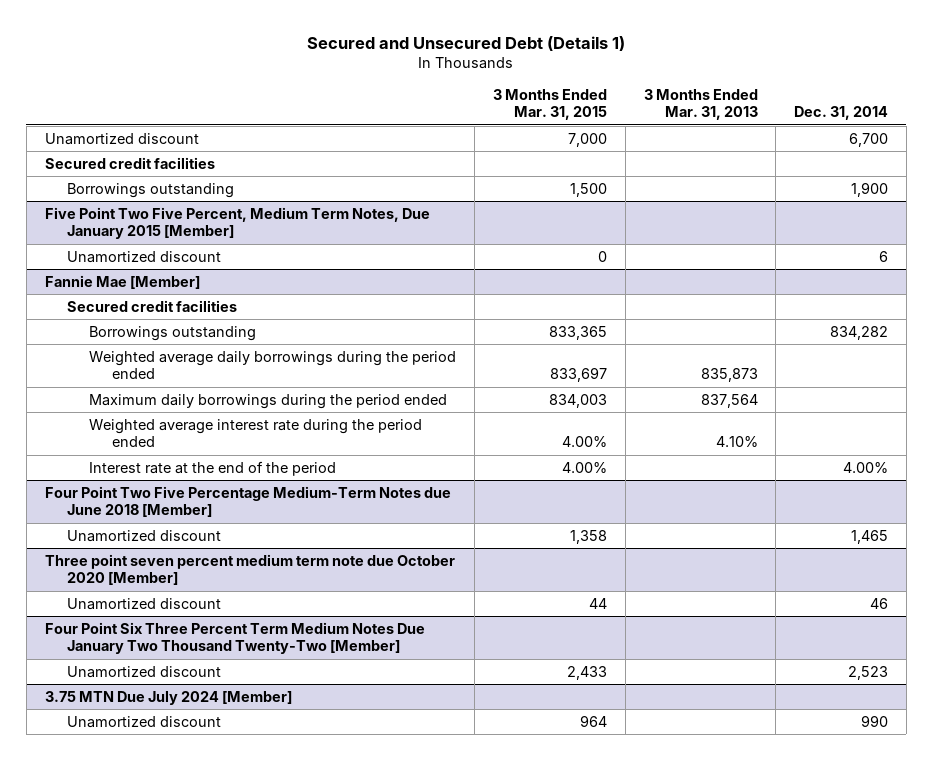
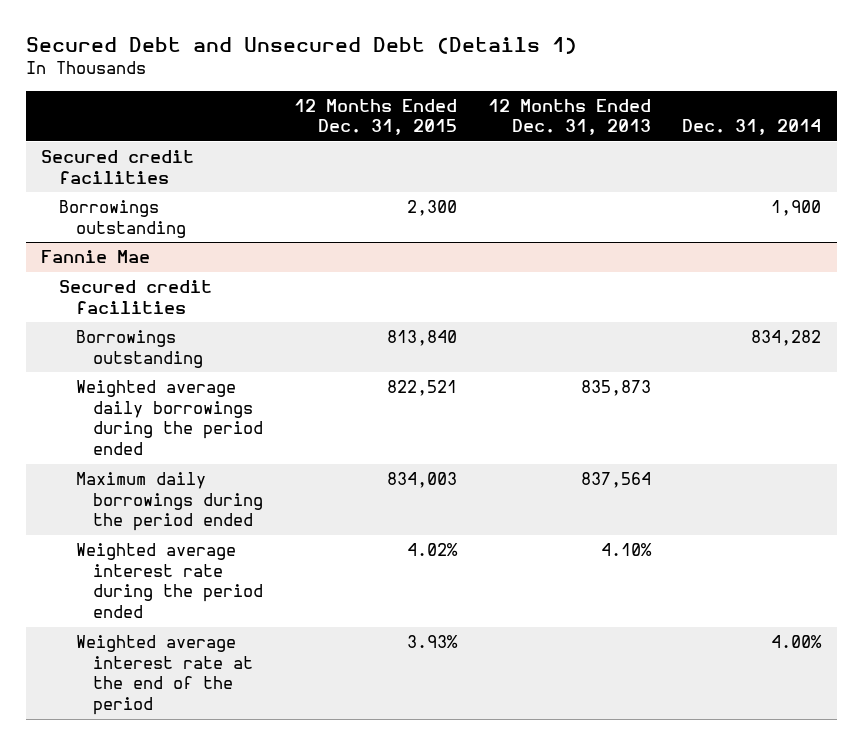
[307,35,626,51] Secured and Unsecured Debt (Details 1) -> [25,36,577,54] Secured Debt and Unsecured Debt (Details 1)
[492,88,607,121] 3 Months Ended Mar. 31, 2015 -> none
[643,88,758,121] 3 Months Ended Mar. 31, 2013 -> none
none -> [294,98,458,136] 12 Months Ended Dec. 31, 2015
none -> [488,98,652,136] 12 Months Ended Dec. 31, 2013
[44,132,199,145] Unamortized discount -> none
[44,206,430,240] Five Point Two Five Percent, Medium Term Notes, Due January 2015 [Member] -> none
[67,250,222,263] Unamortized discount -> none
[44,274,200,289] Fannie Mae [Member] -> [41,250,151,264] Fannie Mae
[44,485,451,518] Four Point Two Five Percentage Medium-Term Notes due June 2018 [Member] -> none
[67,529,222,542] Unamortized discount -> none
[44,553,455,586] Three point seven percent medium term note due October 2020 [Member] -> none
[67,597,222,610] Unamortized discount -> none
[44,621,425,655] Four Point Six Three Percent Term Medium Notes Due January Two Thousand Twenty-Two [Member] -> none
[67,665,222,678] Unamortized discount -> none
[44,690,292,705] 3.75 MTN Due July 2024 [Member] -> none
[67,715,222,728] Unamortized discount -> none
[89,460,337,476] Interest rate at the end of the period -> [75,635,254,716] Weighted average interest rate at the end of the period

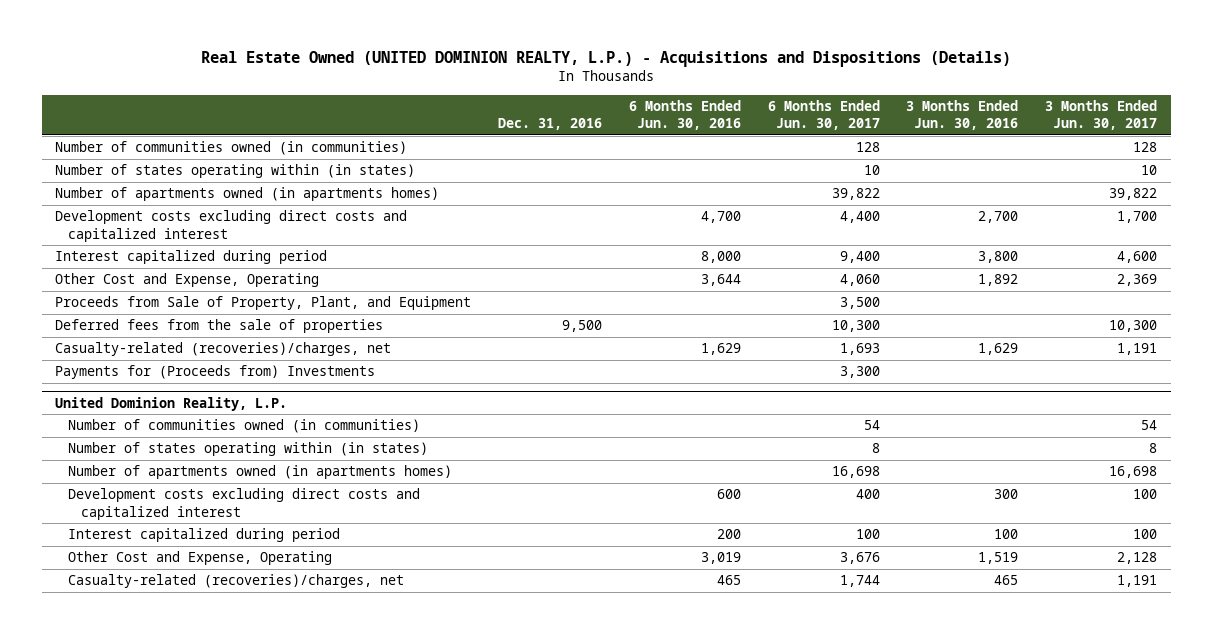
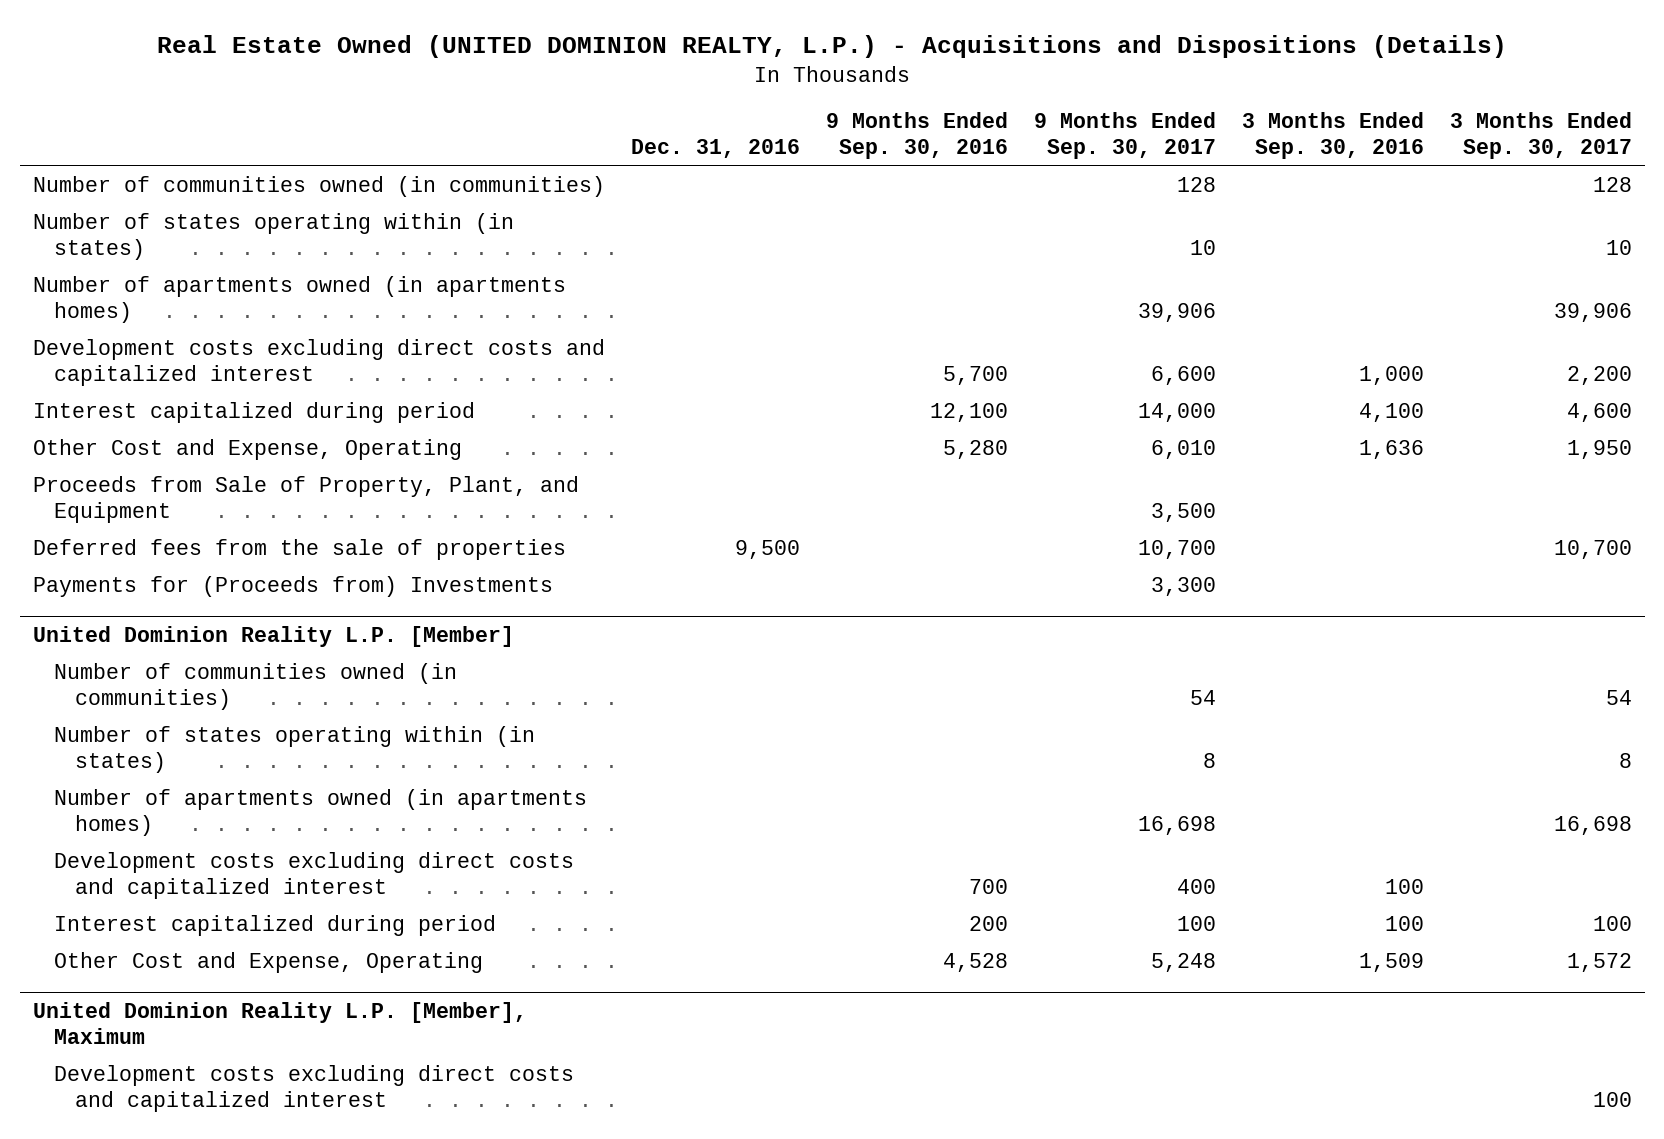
[628,99,741,131] 6 Months Ended Jun. 30, 2016 -> none
[767,99,880,131] 6 Months Ended Jun. 30, 2017 -> none
[906,99,1019,131] 3 Months Ended Jun. 30, 2016 -> none
[1045,99,1158,131] 3 Months Ended Jun. 30, 2017 -> none
none -> [825,112,1008,160] 9 Months Ended Sep. 30, 2016
none -> [1033,112,1216,160] 9 Months Ended Sep. 30, 2017
none -> [1241,112,1424,160] 3 Months Ended Sep. 30, 2016
none -> [1449,112,1632,160] 3 Months Ended Sep. 30, 2017
[55,342,392,357] Casualty-related (recoveries)/charges, net -> none
[55,396,288,411] United Dominion Reality, L.P. -> [32,626,514,648] United Dominion Reality L.P. [Member]
[67,574,404,589] Casualty-related (recoveries)/charges, net -> none
none -> [32,1002,527,1045] United Dominion Reality L.P. [Member], Maximum
none -> [53,1065,574,1113] Development costs excluding direct costs and capitalized interest

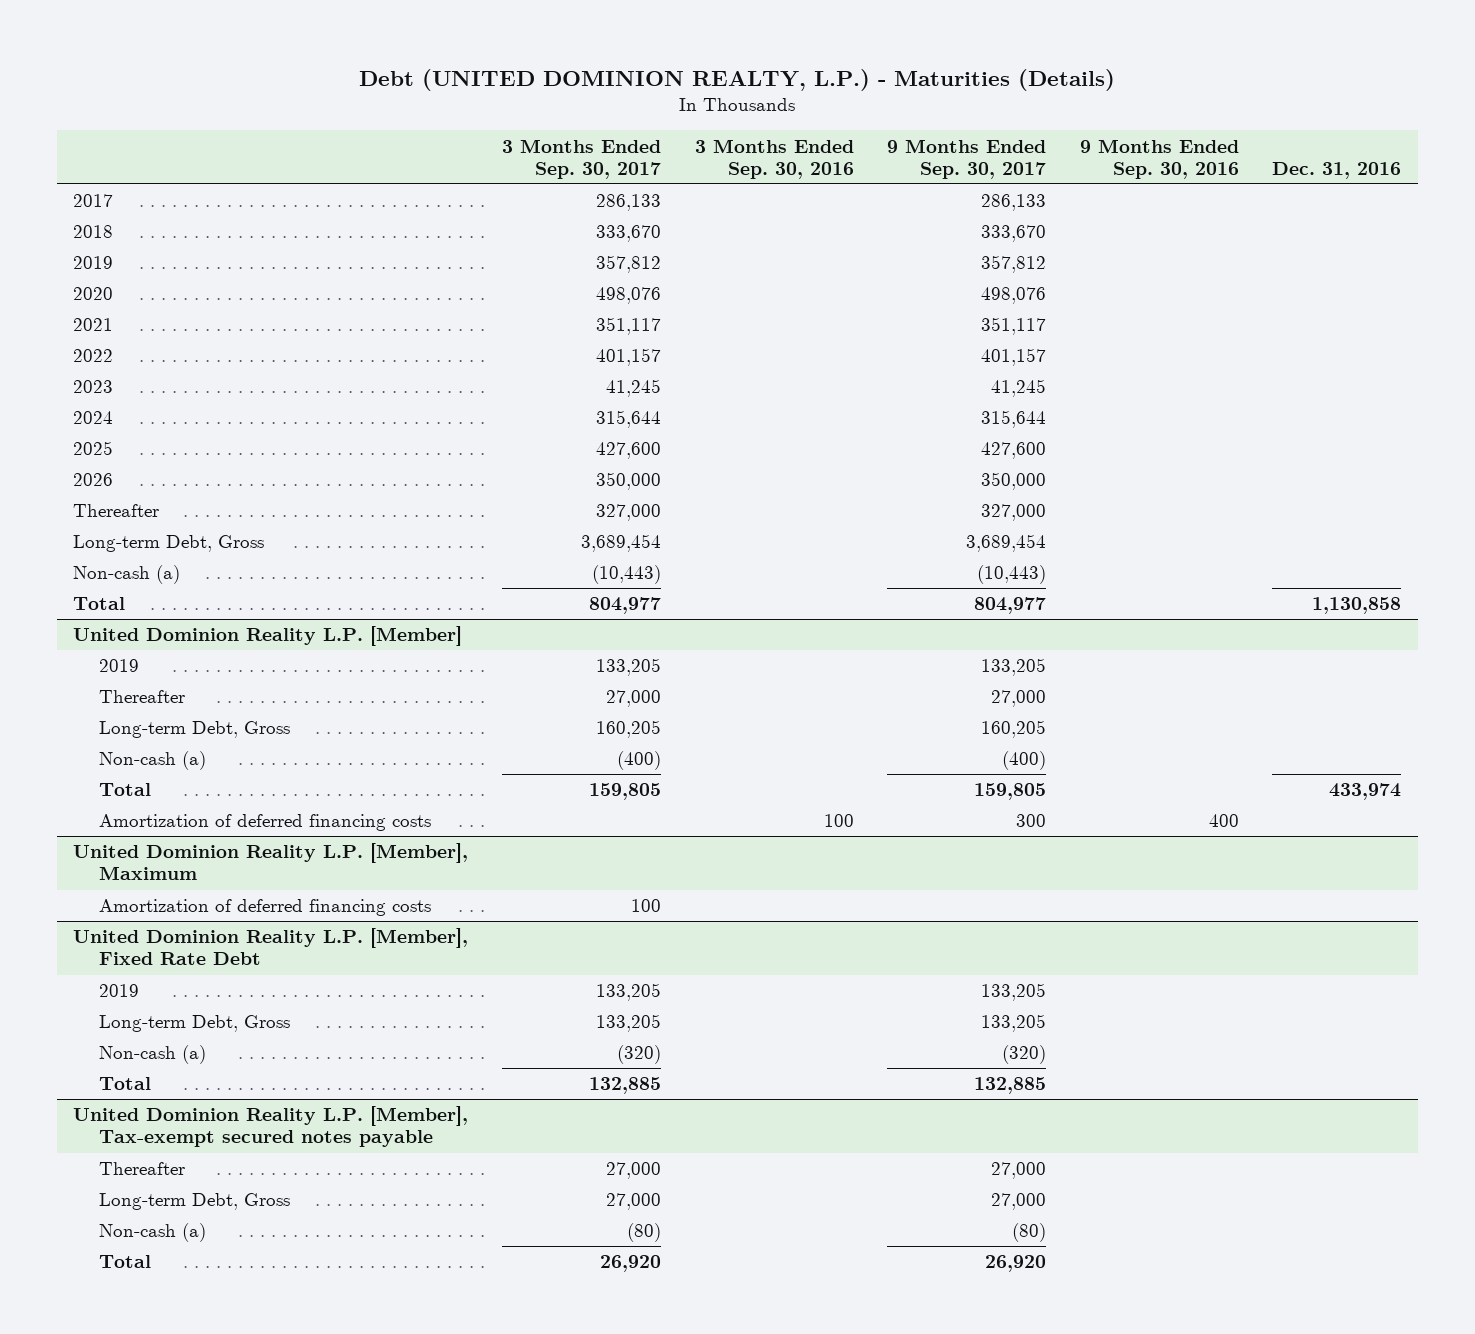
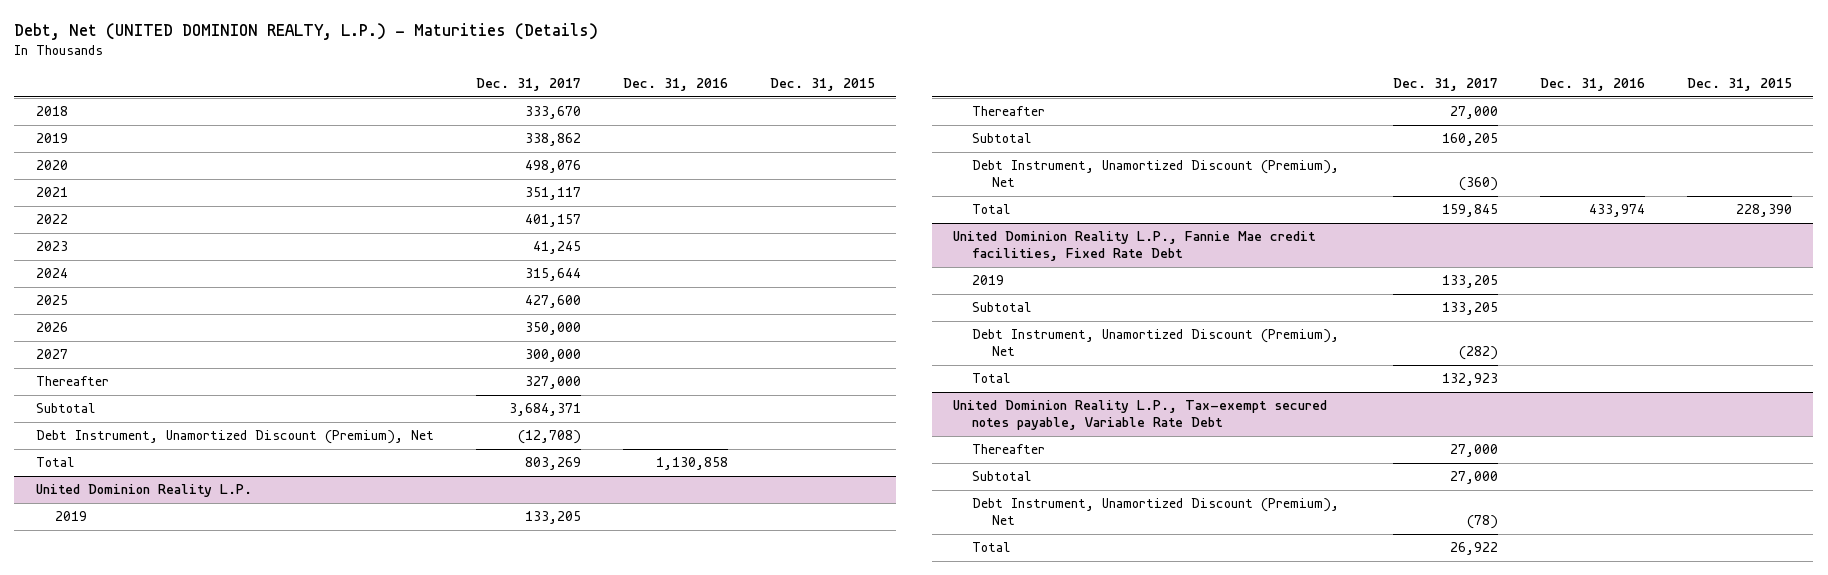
[359,68,1116,91] Debt (UNITED DOMINION REALTY, L.P.) - Maturities (Details) -> [14,23,599,41] Debt, Net (UNITED DOMINION REALTY, L.P.) - Maturities (Details)
[502,138,662,179] 3 Months Ended Sep. 30, 2017 -> none
[694,138,854,179] 3 Months Ended Sep. 30, 2016 -> none
[887,138,1047,179] 9 Months Ended Sep. 30, 2017 -> none
[1079,138,1239,179] 9 Months Ended Sep. 30, 2016 -> none
none -> [475,78,581,92] Dec. 31, 2017
none -> [770,78,876,92] Dec. 31, 2015
[73,194,114,208] 2017 -> none
none -> [35,349,68,360] 2027
[73,565,181,585] Non-cash (a) -> none
[73,535,265,553] Long-term Debt, Gross -> [35,403,96,414] Subtotal
none -> [35,430,434,445] Debt Instrument, Unamortized Discount (Premium), Net
[73,626,463,647] United Dominion Reality L.P. [Member] -> [35,484,252,498] United Dominion Reality L.P.
[98,751,206,771] Non-cash (a) -> none
[98,721,290,739] Long-term Debt, Gross -> [972,133,1033,144] Subtotal
none -> [972,160,1340,188] Debt Instrument, Unamortized Discount (Premium), Net
[98,814,431,832] Amortization of deferred financing costs -> none
[73,843,469,881] United Dominion Reality L.P. [Member], Maximum -> none
[98,899,431,917] Amortization of deferred financing costs -> none
[73,928,469,966] United Dominion Reality L.P. [Member], Fixed Rate Debt -> [952,231,1316,262] United Dominion Reality L.P., Fannie Mae credit facilities, Fixed Rate Debt
[98,1045,206,1065] Non-cash (a) -> none
[98,1015,290,1033] Long-term Debt, Gross -> [972,302,1033,313] Subtotal
none -> [972,329,1340,357] Debt Instrument, Unamortized Discount (Premium), Net
[73,1106,469,1148] United Dominion Reality L.P. [Member], Tax-exempt secured notes payable -> [952,400,1327,431] United Dominion Reality L.P., Tax-exempt secured notes payable, Variable Rate Debt
[98,1223,206,1243] Non-cash (a) -> none
[98,1193,290,1211] Long-term Debt, Gross -> [972,471,1033,482] Subtotal
none -> [972,498,1340,526] Debt Instrument, Unamortized Discount (Premium), Net

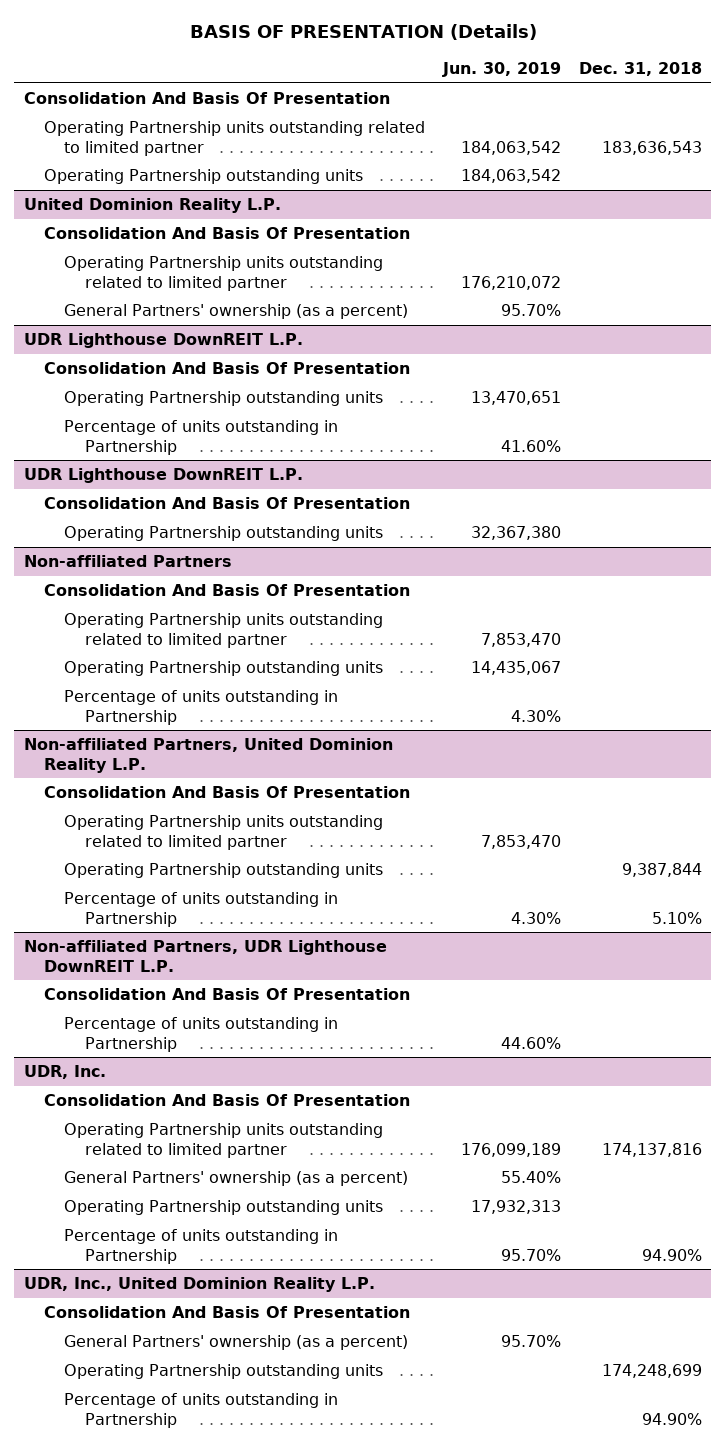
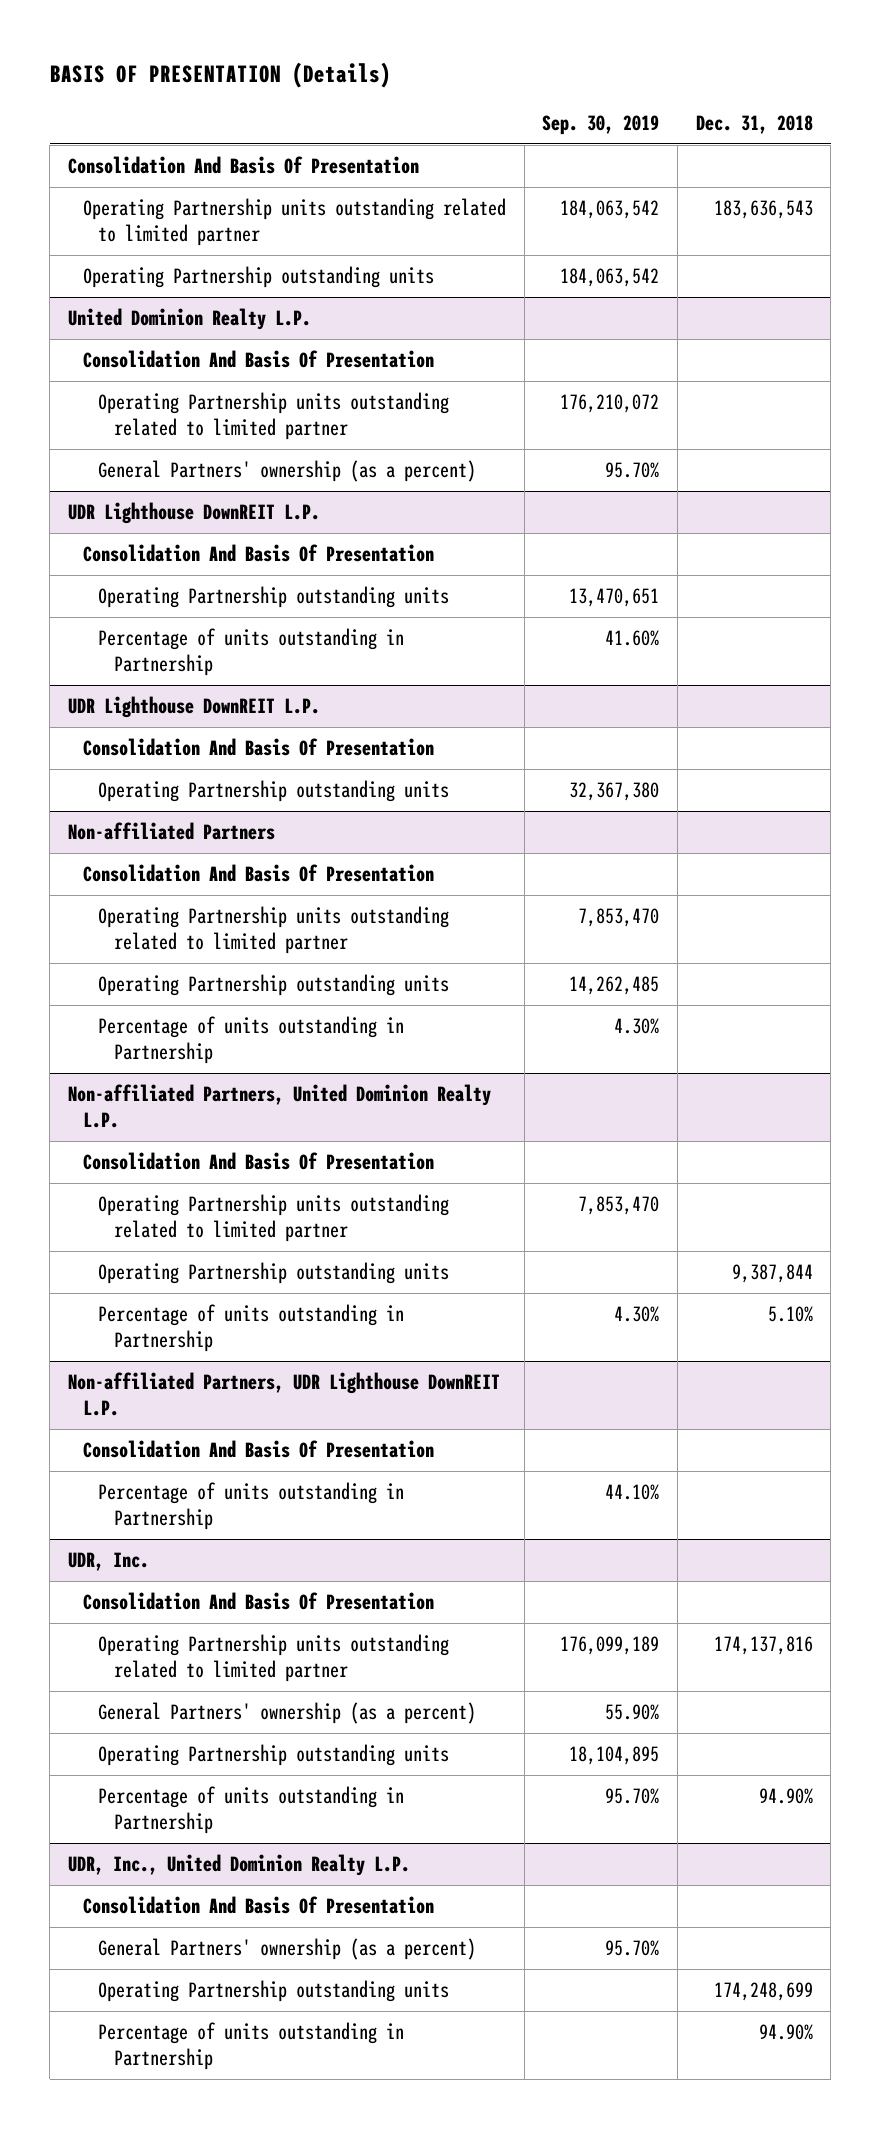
[442,61,562,77] Jun. 30, 2019 -> none
none -> [542,115,660,136] Sep. 30, 2019
[23,197,281,213] United Dominion Reality L.P. -> [67,307,311,330] United Dominion Realty L.P.
[23,737,393,773] Non-affiliated Partners, United Dominion Reality L.P. -> [67,1083,491,1129] Non-affiliated Partners, United Dominion Realty L.P.
[23,1276,375,1292] UDR, Inc., United Dominion Reality L.P. -> [67,1853,410,1876] UDR, Inc., United Dominion Realty L.P.

